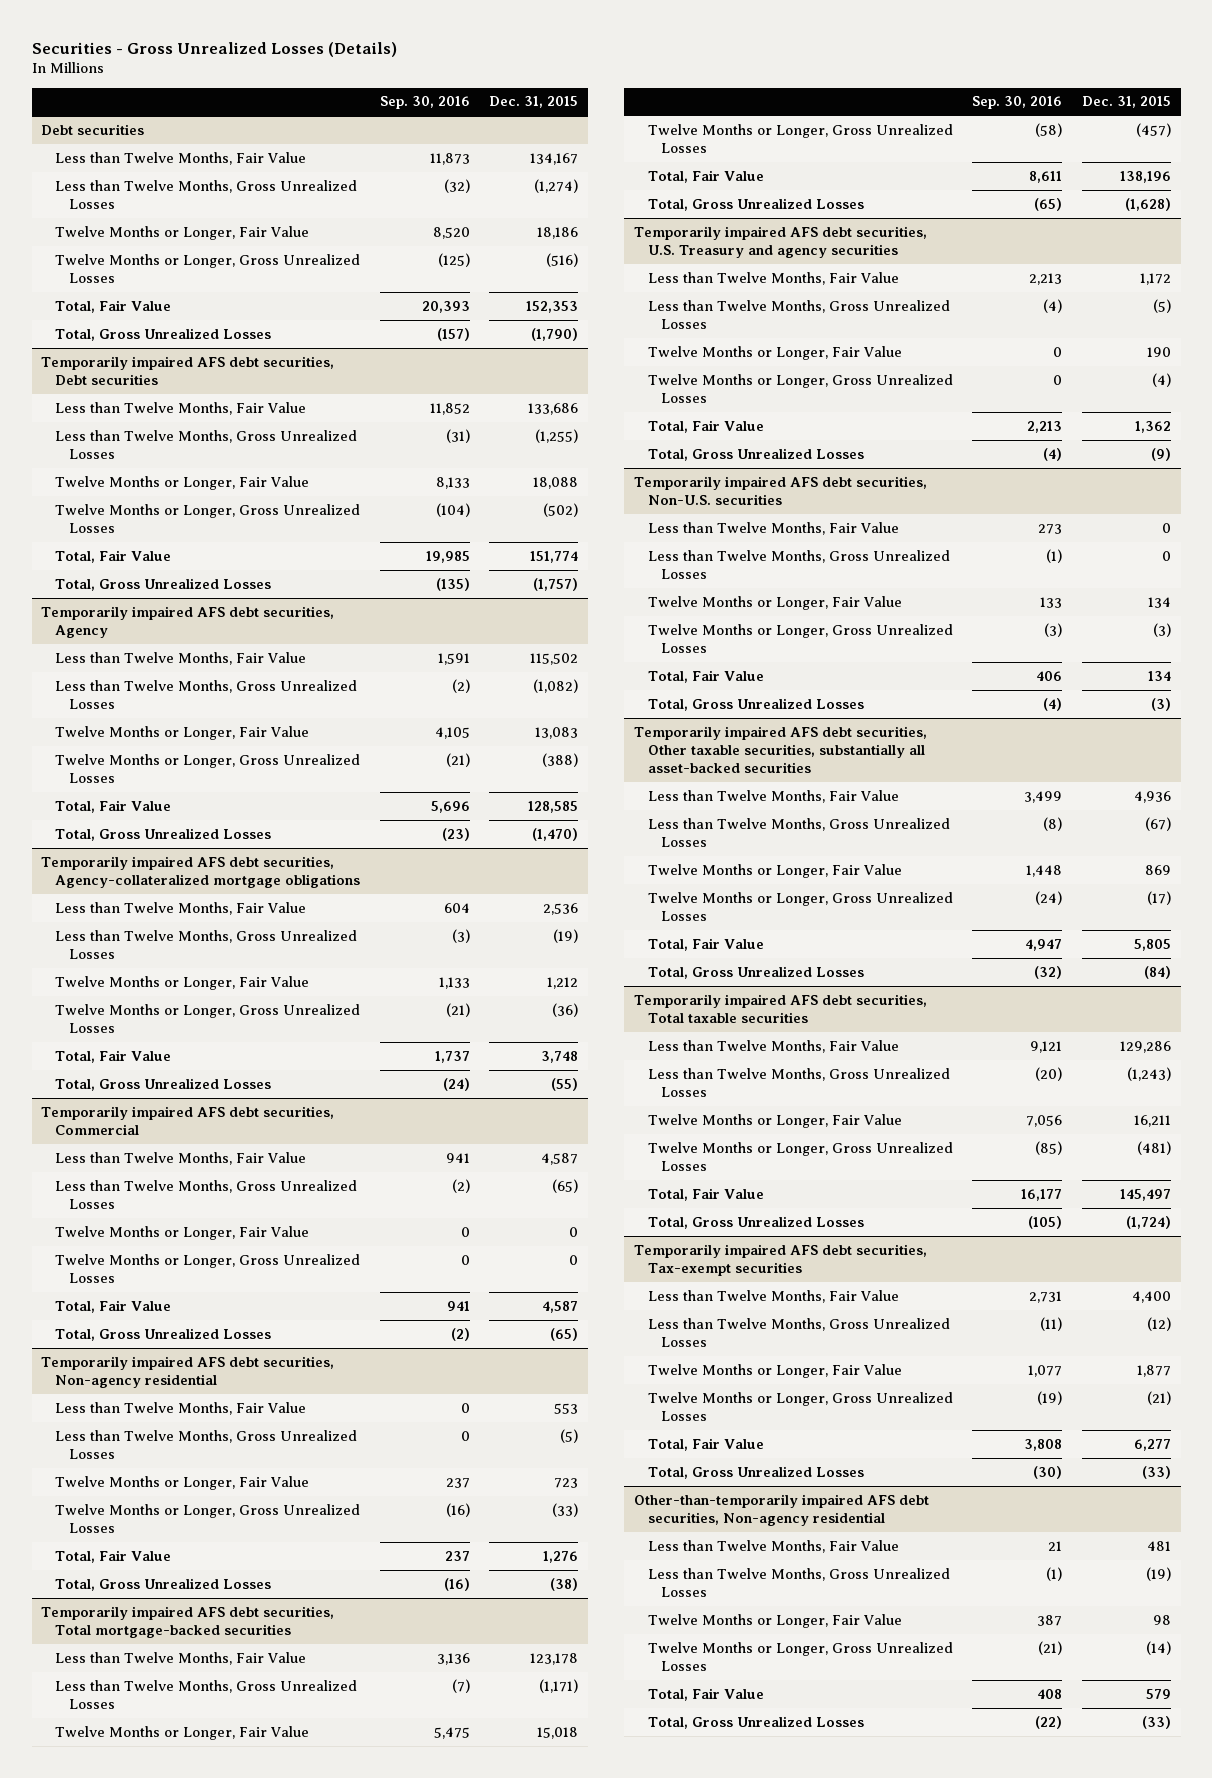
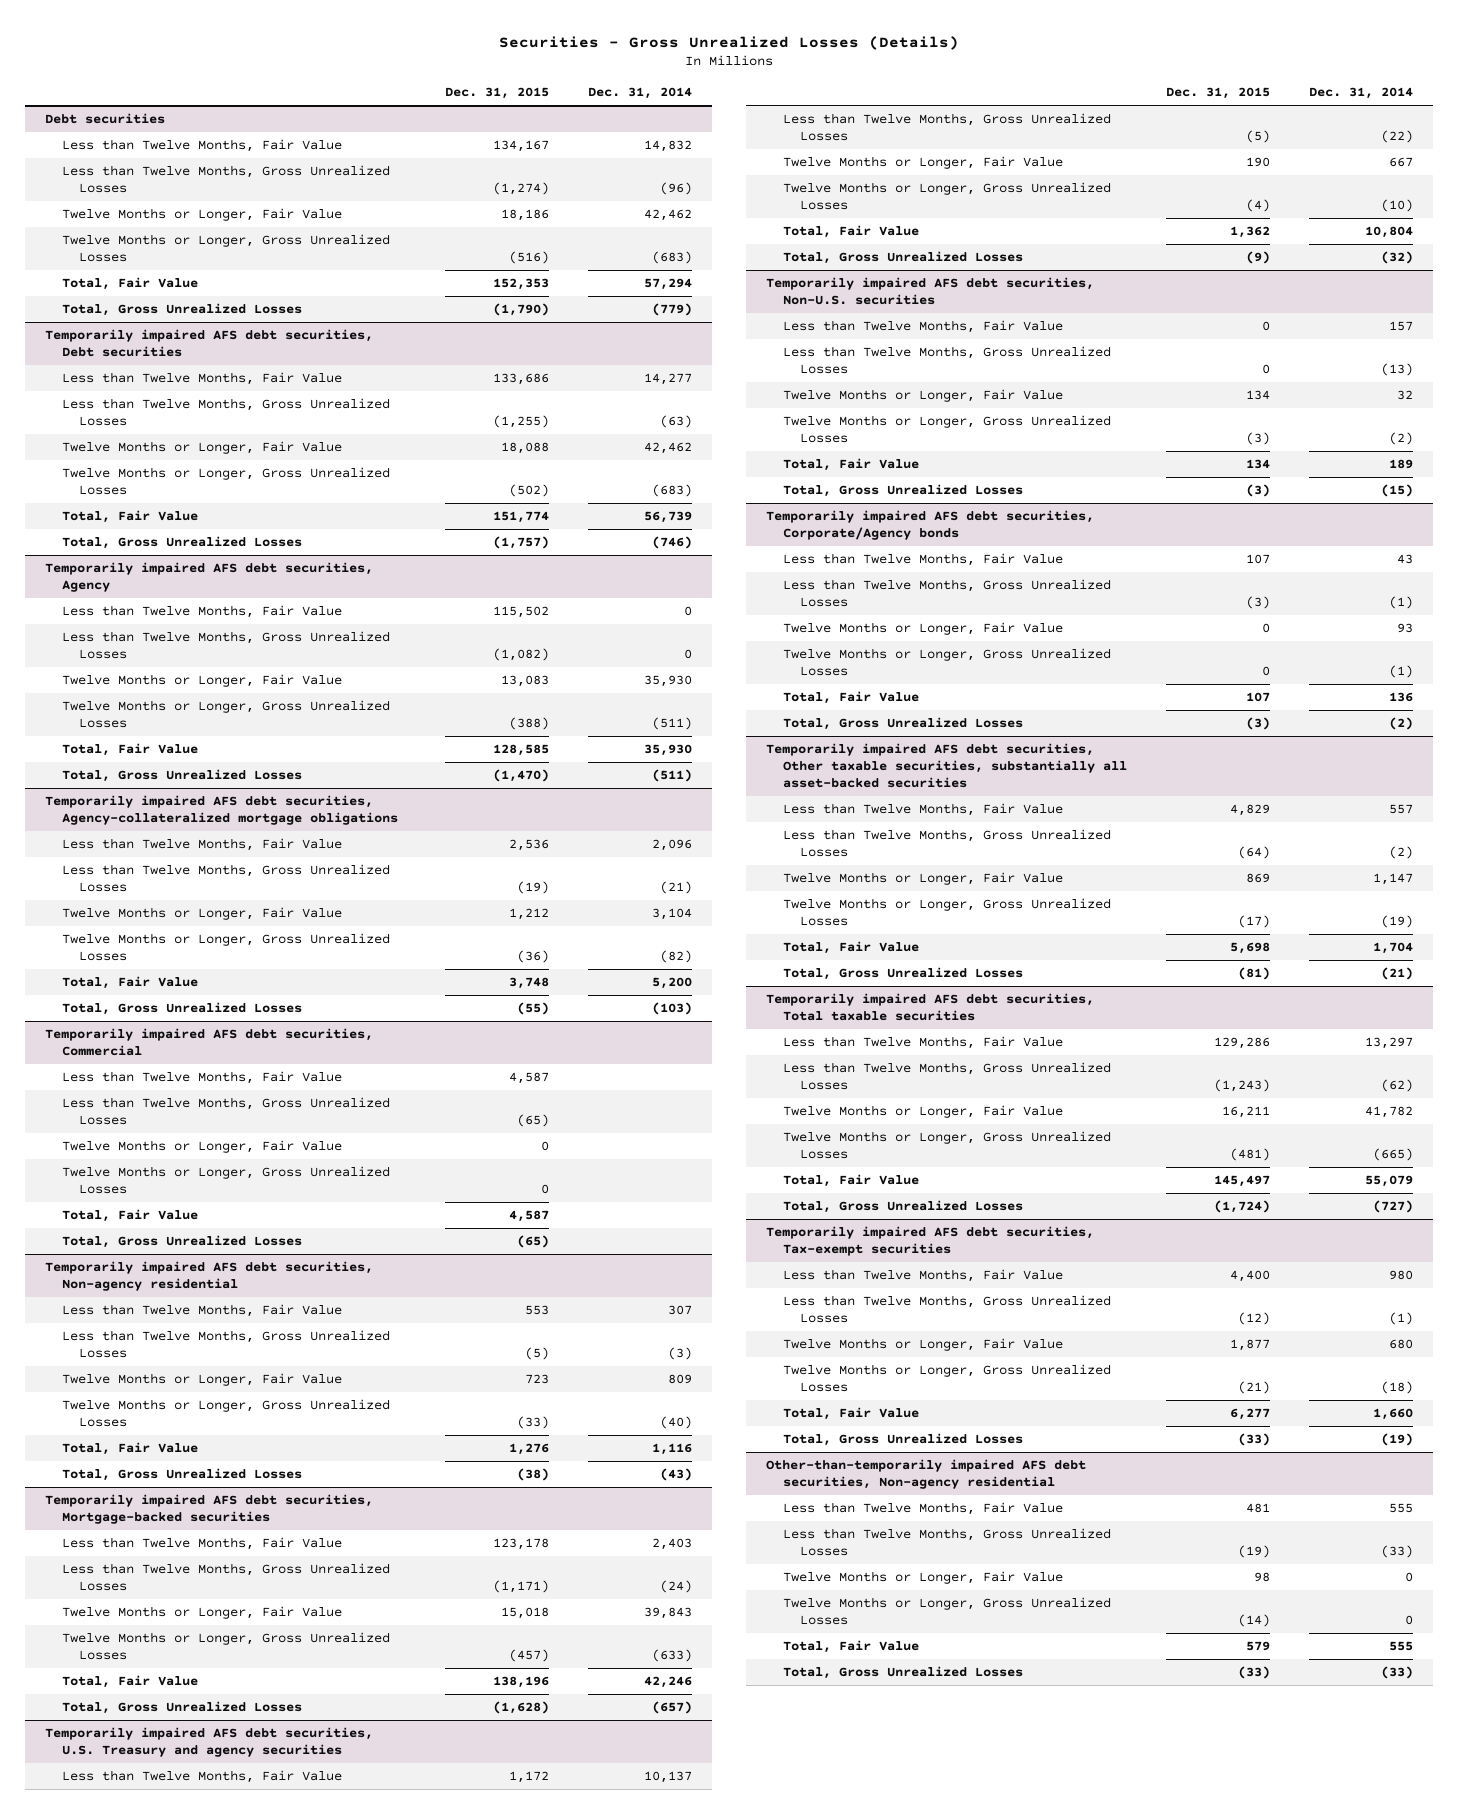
[379,96,470,110] Sep. 30, 2016 -> none
none -> [588,87,693,100] Dec. 31, 2014
[41,1605,335,1638] Temporarily impaired AFS debt securities, Total mortgage-backed securities -> [44,1494,373,1525] Temporarily impaired AFS debt securities, Mortgage-backed securities
none -> [765,510,1094,541] Temporarily impaired AFS debt securities, Corporate/Agency bonds
none -> [782,553,1063,567] Less than Twelve Months, Fair Value
none -> [782,579,1111,608] Less than Twelve Months, Gross Unrealized Losses
none -> [782,622,1063,636] Twelve Months or Longer, Fair Value
none -> [782,648,1111,677] Twelve Months or Longer, Gross Unrealized Losses
none -> [782,691,919,705] Total, Fair Value
none -> [782,717,1023,731] Total, Gross Unrealized Losses
[1133,790,1171,803] 4,936 -> [1229,804,1270,817] 4,829
[1144,816,1171,831] (67) -> [1237,846,1270,860] (64)
[1133,938,1171,951] 5,805 -> [1229,942,1270,955] 5,698
[1143,965,1171,979] (84) -> [1237,967,1270,981] (81)

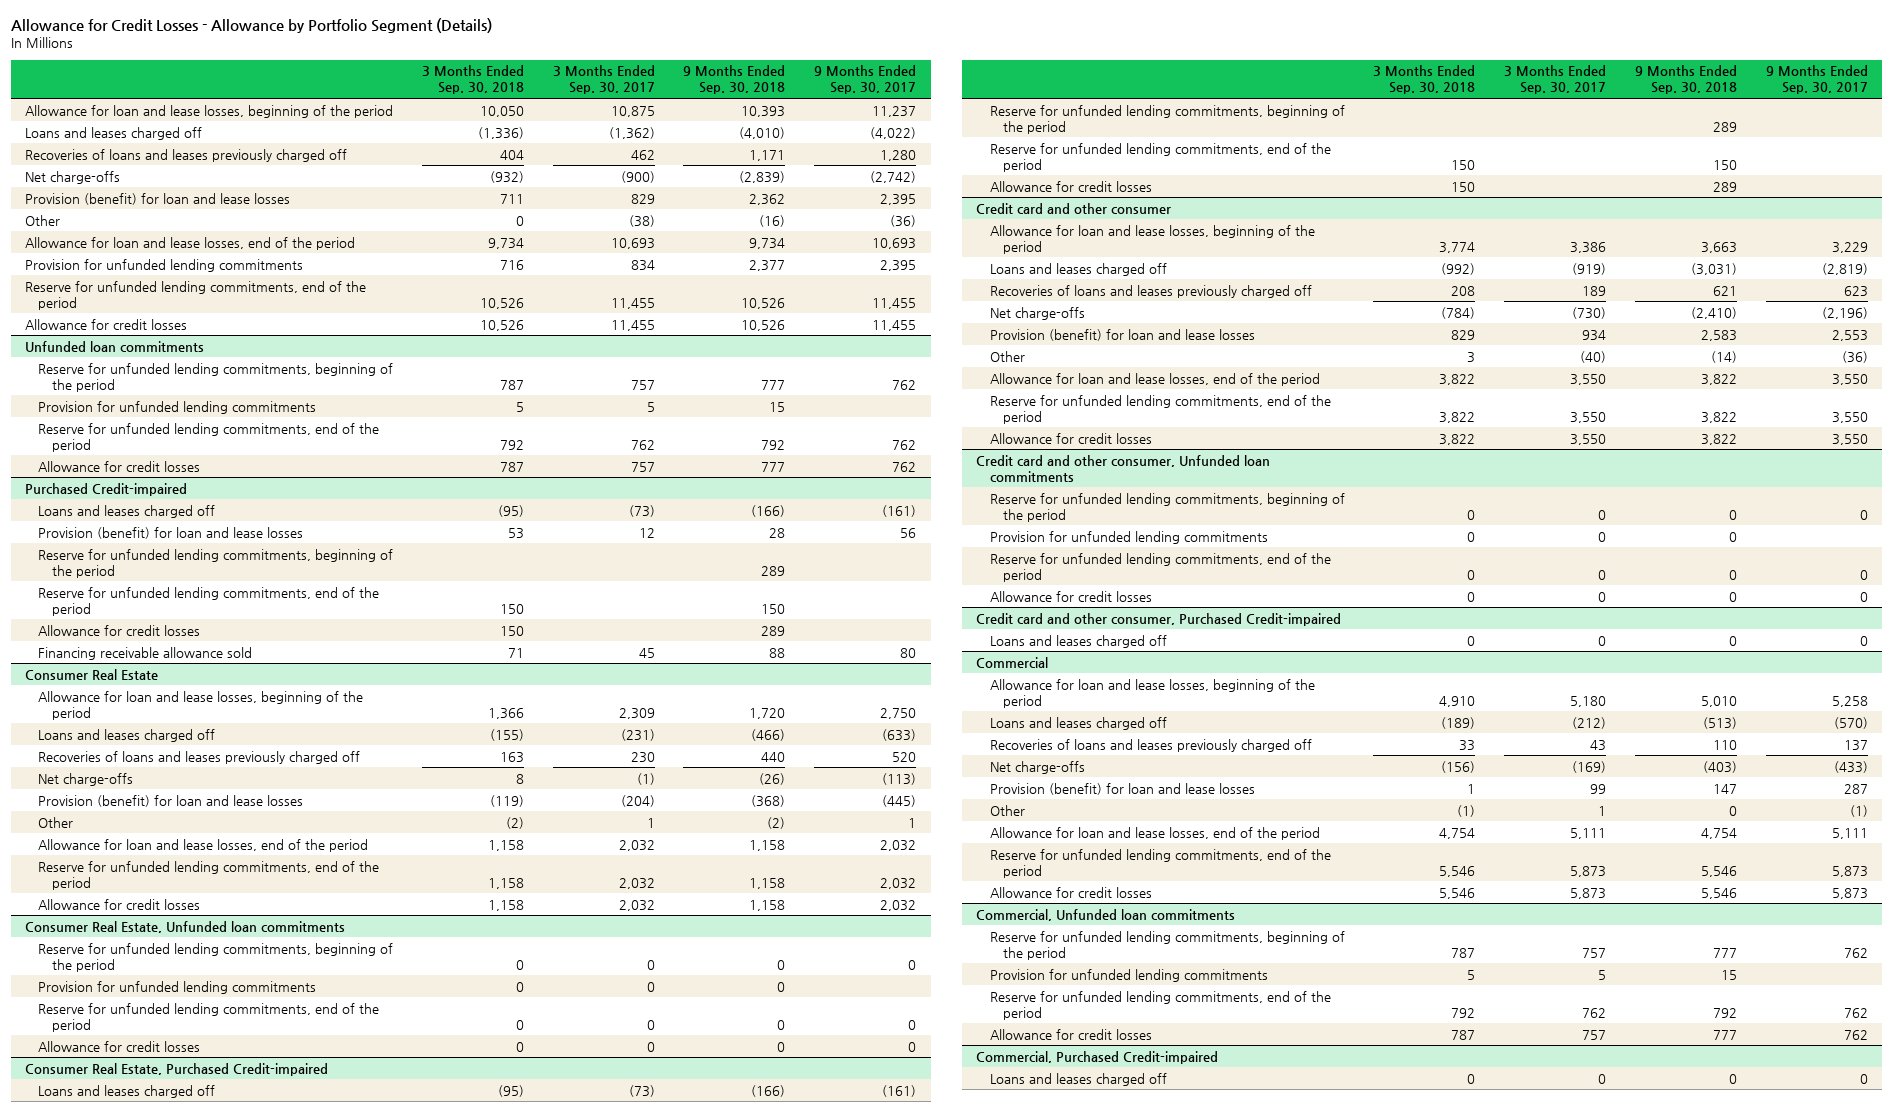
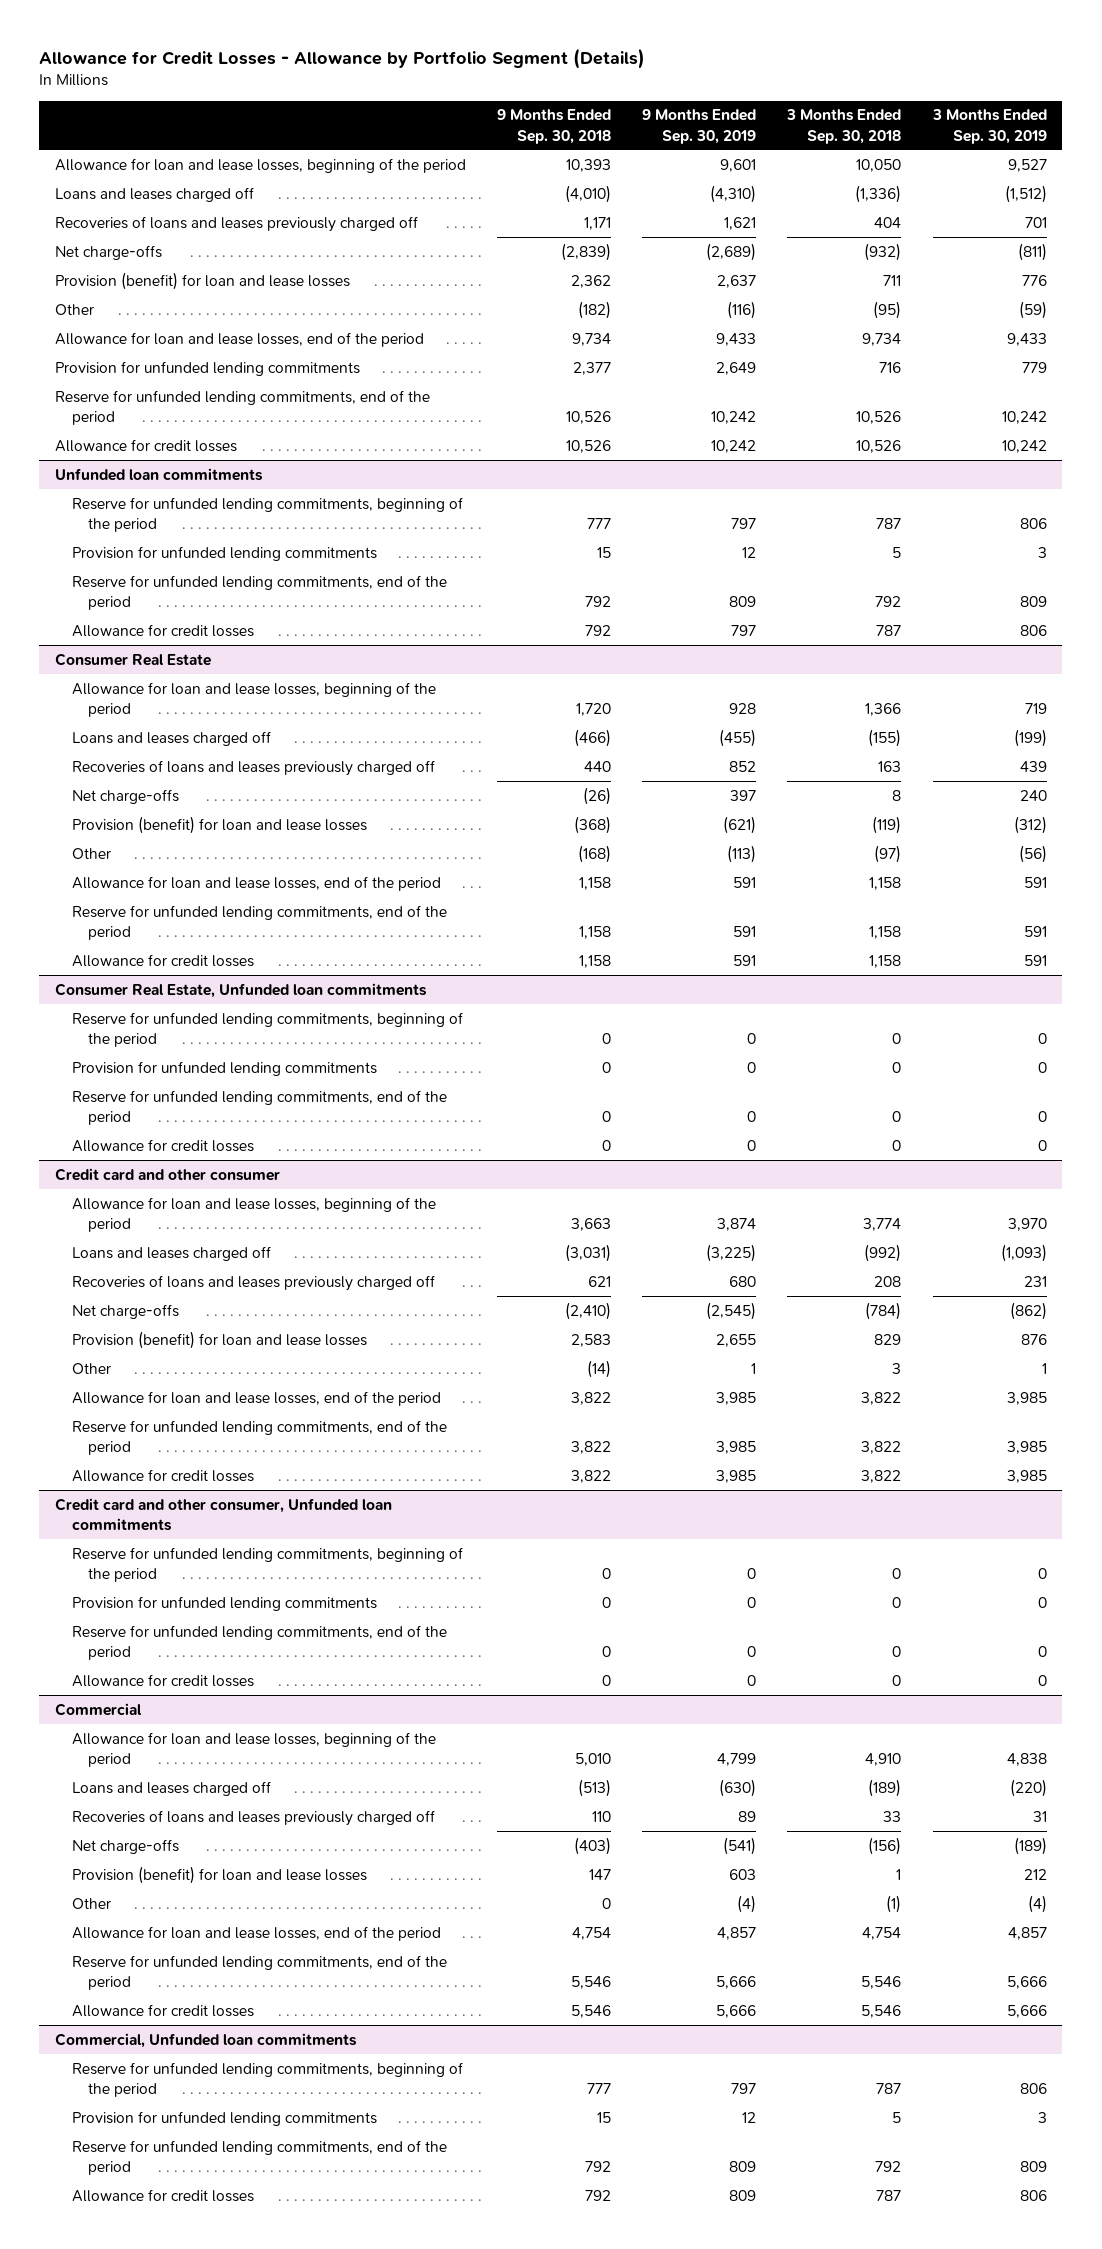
[552,65,655,95] 3 Months Ended Sep. 30, 2017 -> none
[814,65,917,95] 9 Months Ended Sep. 30, 2017 -> none
none -> [642,109,757,144] 9 Months Ended Sep. 30, 2019
none -> [931,109,1047,144] 3 Months Ended Sep. 30, 2019
[516,215,525,226] 0 -> [873,300,902,319] (95)
[759,214,786,227] (16) -> [578,300,612,319] (182)
[24,482,187,496] Purchased Credit-impaired -> none
[38,504,216,518] Loans and leases charged off -> none
[38,526,304,539] Provision (benefit) for loan and lease losses -> none
[38,548,394,578] Reserve for unfunded lending commitments, beginning of the period -> none
[38,586,380,616] Reserve for unfunded lending commitments, end of the period -> none
[38,624,201,636] Allowance for credit losses -> none
[38,646,253,660] Financing receivable allowance sold -> none
[761,461,786,472] 777 -> [585,624,612,636] 792
[506,816,525,829] (2) -> [874,844,902,863] (97)
[767,816,786,829] (2) -> [578,844,612,863] (168)
[24,1062,328,1076] Consumer Real Estate, Purchased Credit-impaired -> none
[38,1084,216,1098] Loans and leases charged off -> none
[989,104,1345,134] Reserve for unfunded lending commitments, beginning of the period -> none
[989,142,1331,172] Reserve for unfunded lending commitments, end of the period -> none
[989,180,1152,192] Allowance for credit losses -> none
[976,612,1342,626] Credit card and other consumer, Purchased Credit-impaired -> none
[989,634,1167,648] Loans and leases charged off -> none
[976,1050,1219,1064] Commercial, Purchased Credit-impaired -> none
[989,1072,1167,1086] Loans and leases charged off -> none
[1712,1029,1737,1040] 777 -> [585,2189,612,2201] 792

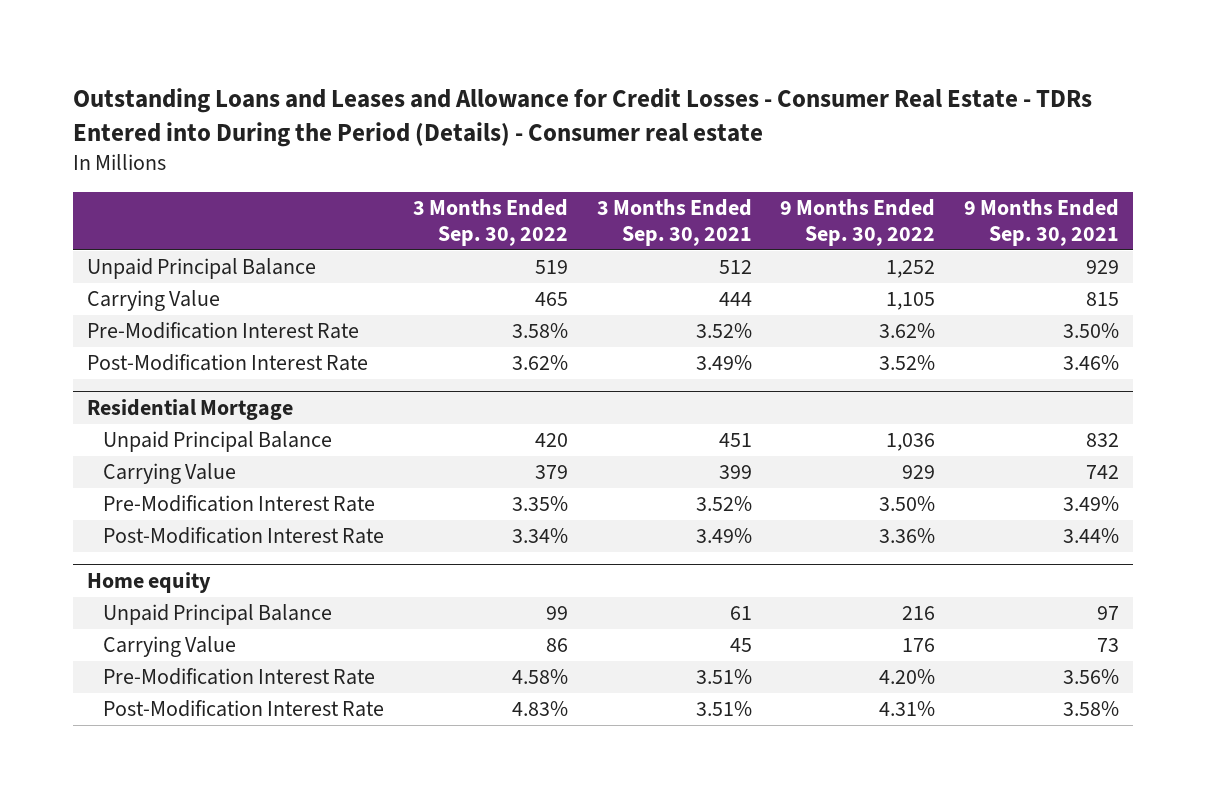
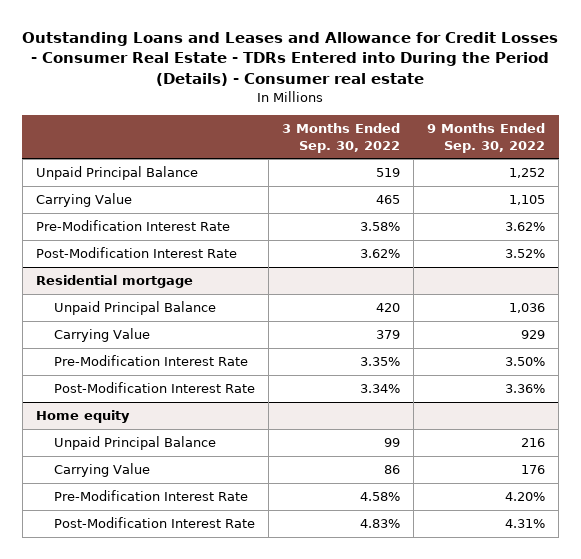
[596,199,752,246] 3 Months Ended Sep. 30, 2021 -> none
[963,199,1119,246] 9 Months Ended Sep. 30, 2021 -> none
[87,399,294,421] Residential Mortgage -> [35,275,193,289] Residential mortgage

